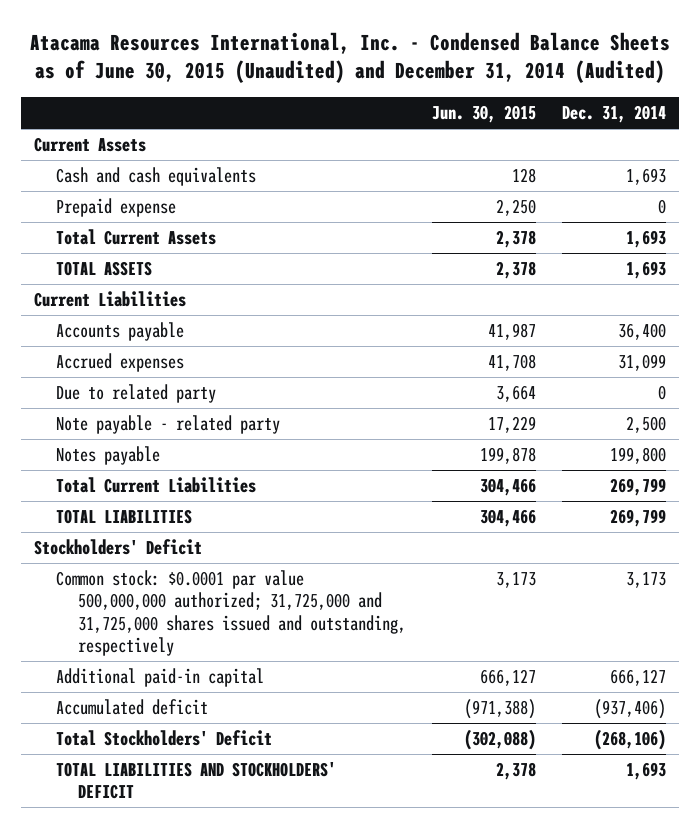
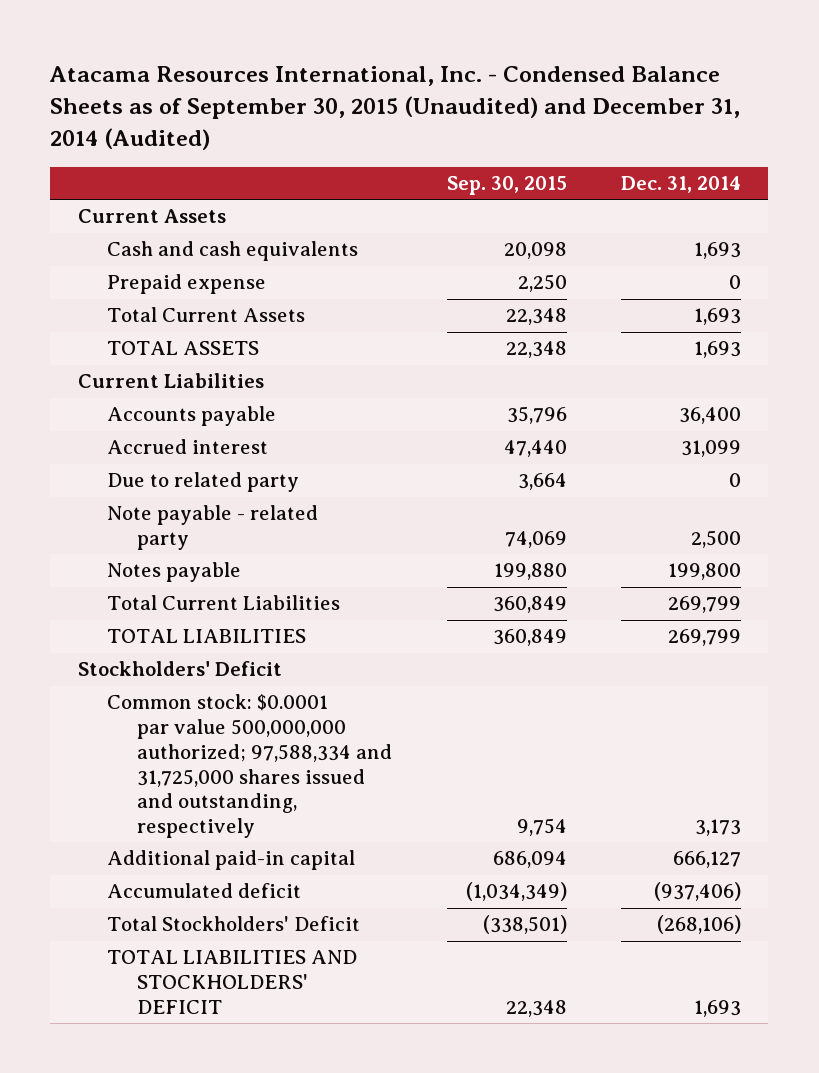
[29,31,670,84] Atacama Resources International, Inc. - Condensed Balance Sheets as of June 30, 2015 (Unaudited) and December 31, 2014 (Audited) -> [49,66,741,151] Atacama Resources International, Inc. - Condensed Balance Sheets as of September 30, 2015 (Unaudited) and December 31, 2014 (Audited)
[431,105,536,124] Jun. 30, 2015 -> none
none -> [446,176,567,196] Sep. 30, 2015
[55,353,184,373] Accrued expenses -> [107,439,269,455] Accrued interest
[55,570,406,656] Common stock: $0.0001 par value 500,000,000 authorized; 31,725,000 and 31,725,000 shares issued and outstanding, respectively -> [107,694,393,838] Common stock: $0.0001 par value 500,000,000 authorized; 97,588,334 and 31,725,000 shares issued and outstanding, respectively

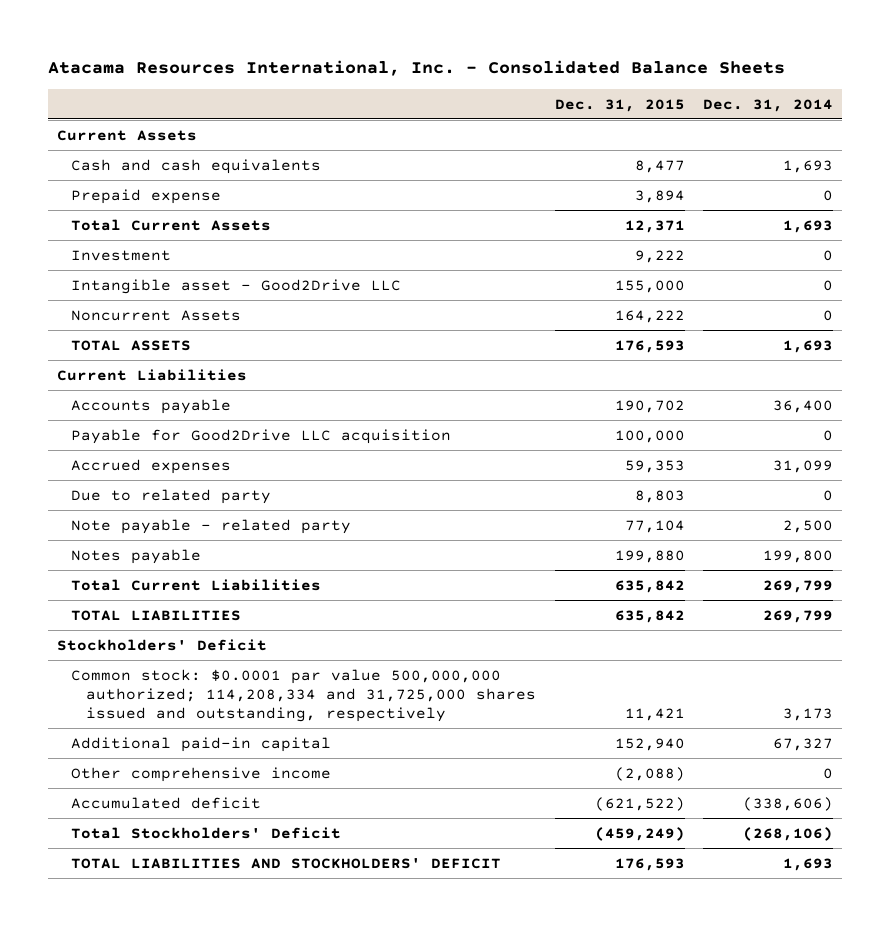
[49,66,741,151] Atacama Resources International, Inc. - Condensed Balance Sheets as of September 30, 2015 (Unaudited) and December 31, 2014 (Audited) -> [47,59,785,76] Atacama Resources International, Inc. - Consolidated Balance Sheets
[446,176,567,196] Sep. 30, 2015 -> none
none -> [554,98,685,112] Dec. 31, 2015
none -> [71,249,172,261] Investment
none -> [71,278,402,294] Intangible asset - Good2Drive LLC
none -> [71,309,242,321] Noncurrent Assets
none -> [71,428,452,444] Payable for Good2Drive LLC acquisition
[107,439,269,455] Accrued interest -> [71,458,232,474] Accrued expenses
[107,694,393,838] Common stock: $0.0001 par value 500,000,000 authorized; 97,588,334 and 31,725,000 shares issued and outstanding, respectively -> [71,668,536,722] Common stock: $0.0001 par value 500,000,000 authorized; 114,208,334 and 31,725,000 shares issued and outstanding, respectively
[672,851,741,869] 666,127 -> [773,737,834,751] 67,327
none -> [71,766,332,782] Other comprehensive income
[653,882,741,902] (937,406) -> [743,796,834,811] (338,606)

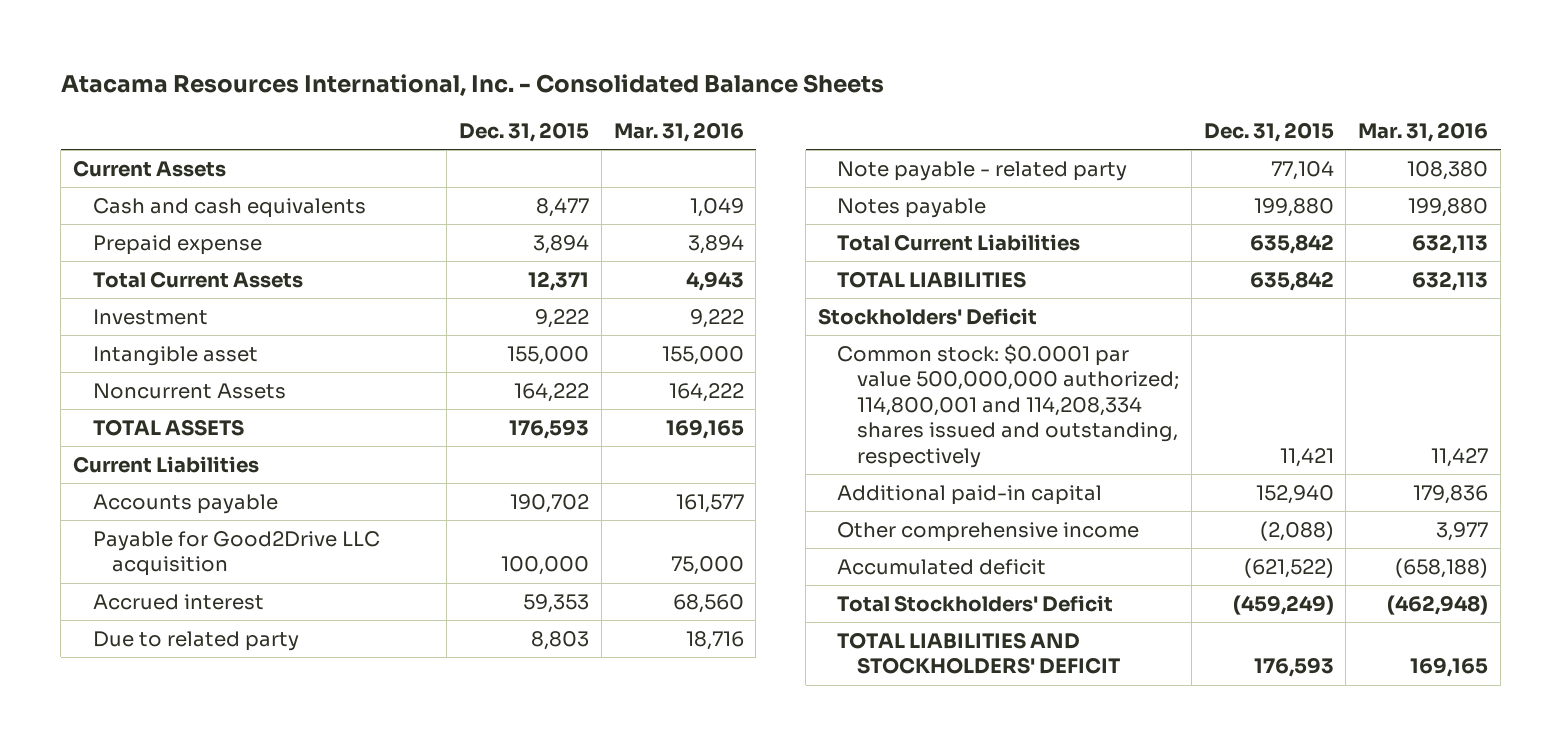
[703,98,834,112] Dec. 31, 2014 -> none
none -> [613,121,744,142] Mar. 31, 2016
[71,278,402,294] Intangible asset - Good2Drive LLC -> [92,346,258,367] Intangible asset
[71,458,232,474] Accrued expenses -> [92,594,264,611] Accrued interest
[71,668,536,722] Common stock: $0.0001 par value 500,000,000 authorized; 114,208,334 and 31,725,000 shares issued and outstanding, respectively -> [837,344,1179,468] Common stock: $0.0001 par value 500,000,000 authorized; 114,800,001 and 114,208,334 shares issued and outstanding, respectively

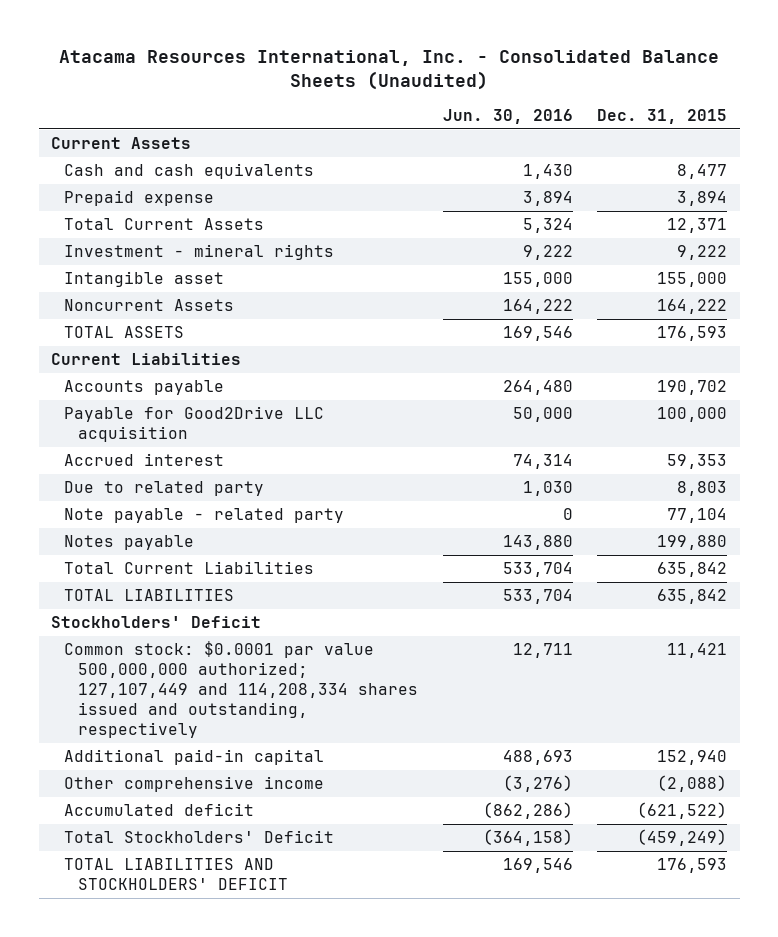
[60,73,884,96] Atacama Resources International, Inc. - Consolidated Balance Sheets -> [59,49,720,90] Atacama Resources International, Inc. - Consolidated Balance Sheets (Unaudited)
[613,121,744,142] Mar. 31, 2016 -> none
none -> [442,109,573,125] Jun. 30, 2016
[92,309,208,326] Investment -> [64,244,335,261] Investment - mineral rights
[837,344,1179,468] Common stock: $0.0001 par value 500,000,000 authorized; 114,800,001 and 114,208,334 shares issued and outstanding, respectively -> [64,641,418,739] Common stock: $0.0001 par value 500,000,000 authorized; 127,107,449 and 114,208,334 shares issued and outstanding, respectively

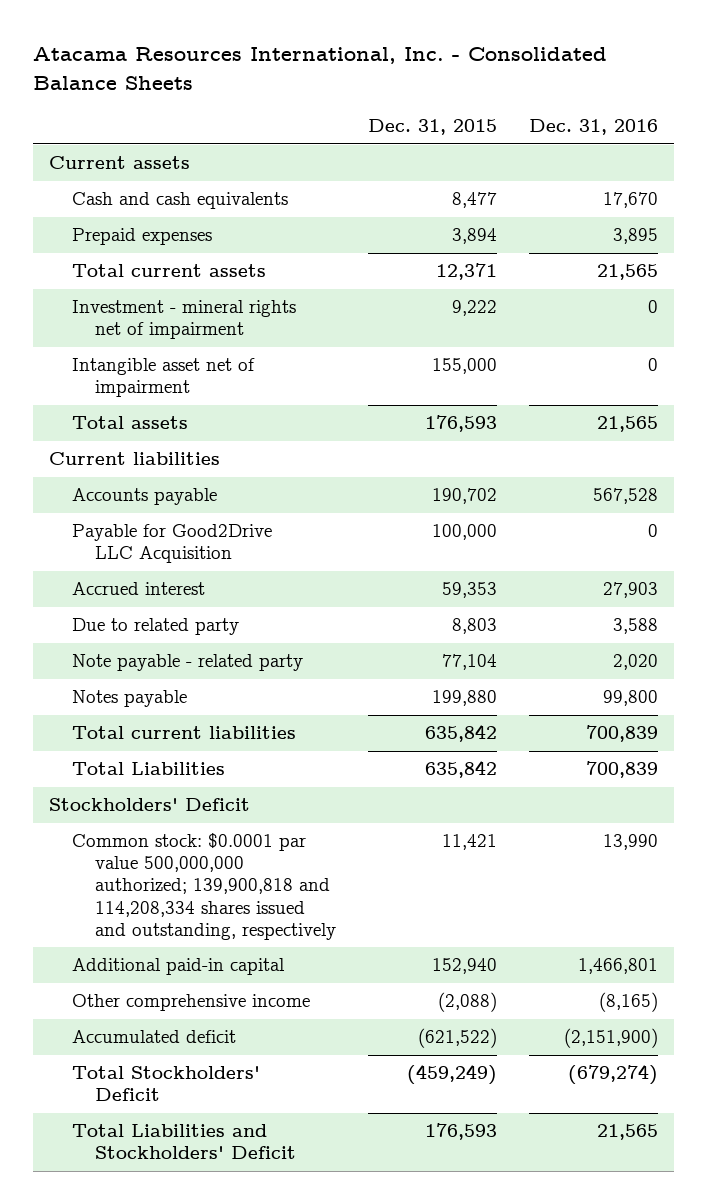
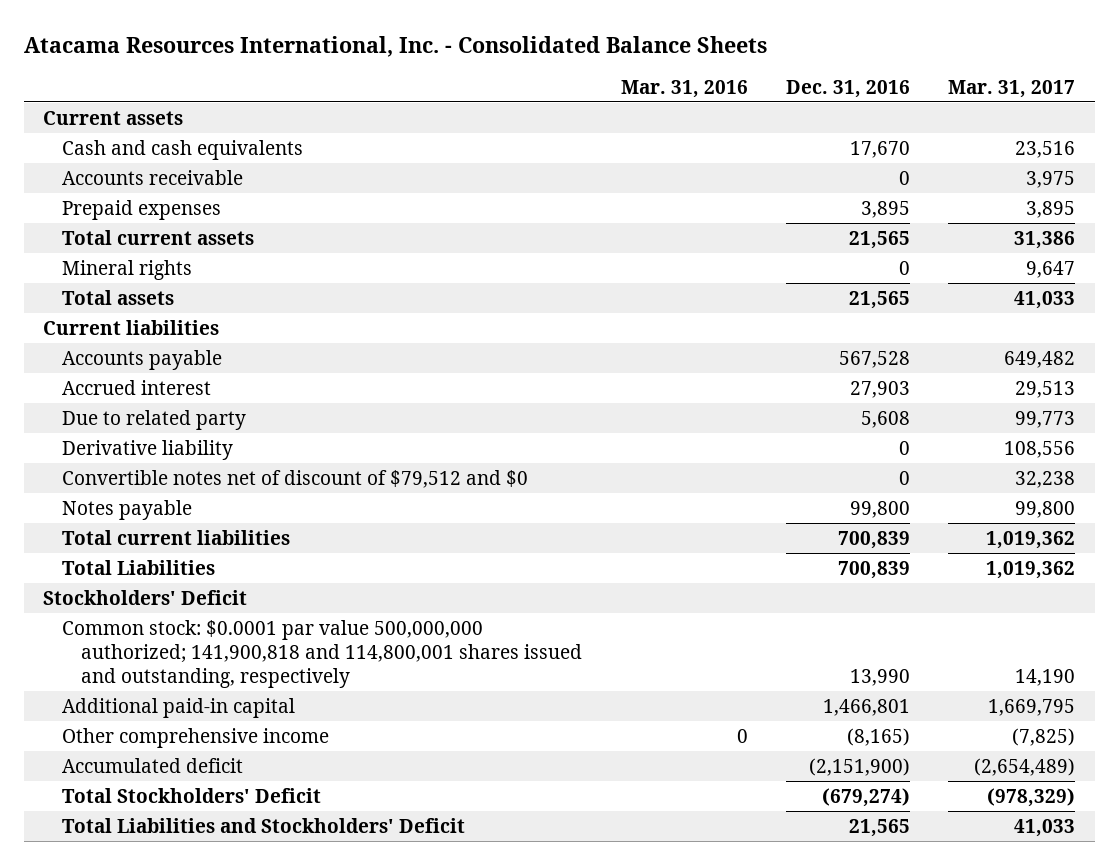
[367,119,497,136] Dec. 31, 2015 -> none
none -> [620,79,748,98] Mar. 31, 2016
none -> [948,79,1076,98] Mar. 31, 2017
none -> [62,169,244,185] Accounts receivable
[71,358,255,398] Intangible asset net of impairment -> none
[71,300,296,340] Investment - mineral rights net of impairment -> [62,259,193,280] Mineral rights
[71,524,272,564] Payable for Good2Drive LLC Acquisition -> none
[71,654,303,672] Note payable - related party -> none
[613,618,659,635] 3,588 -> [861,410,911,428] 5,608
none -> [62,439,234,460] Derivative liability
none -> [62,469,529,488] Convertible notes net of discount of $79,512 and $0
[71,833,336,940] Common stock: $0.0001 par value 500,000,000 authorized; 139,900,818 and 114,208,334 shares issued and outstanding, respectively -> [62,619,583,688] Common stock: $0.0001 par value 500,000,000 authorized; 141,900,818 and 114,800,001 shares issued and outstanding, respectively

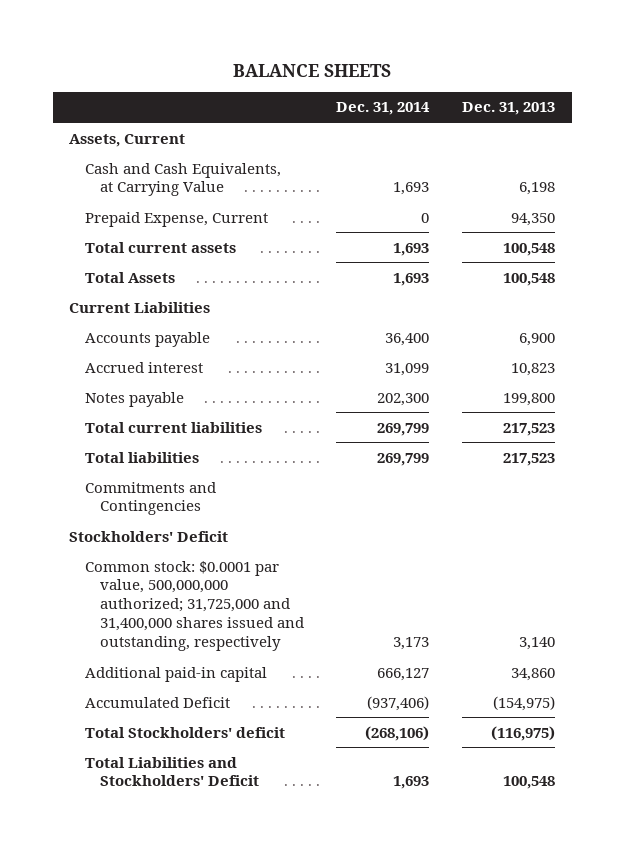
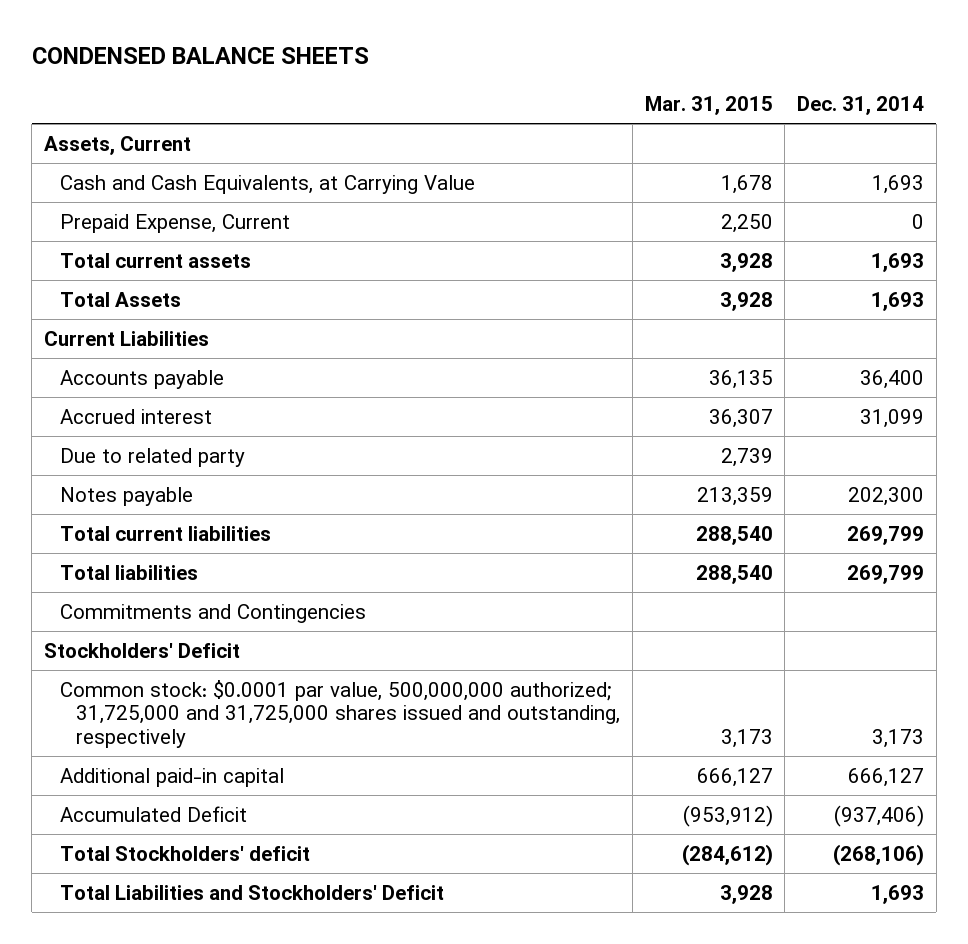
[233,63,392,77] BALANCE SHEETS -> [31,46,369,64] CONDENSED BALANCE SHEETS
[462,102,556,116] Dec. 31, 2013 -> none
none -> [644,95,773,115] Mar. 31, 2015
none -> [60,447,246,467] Due to related party
[84,560,304,652] Common stock: $0.0001 par value, 500,000,000 authorized; 31,725,000 and 31,400,000 shares issued and outstanding, respectively -> [60,679,621,749] Common stock: $0.0001 par value, 500,000,000 authorized; 31,725,000 and 31,725,000 shares issued and outstanding, respectively

